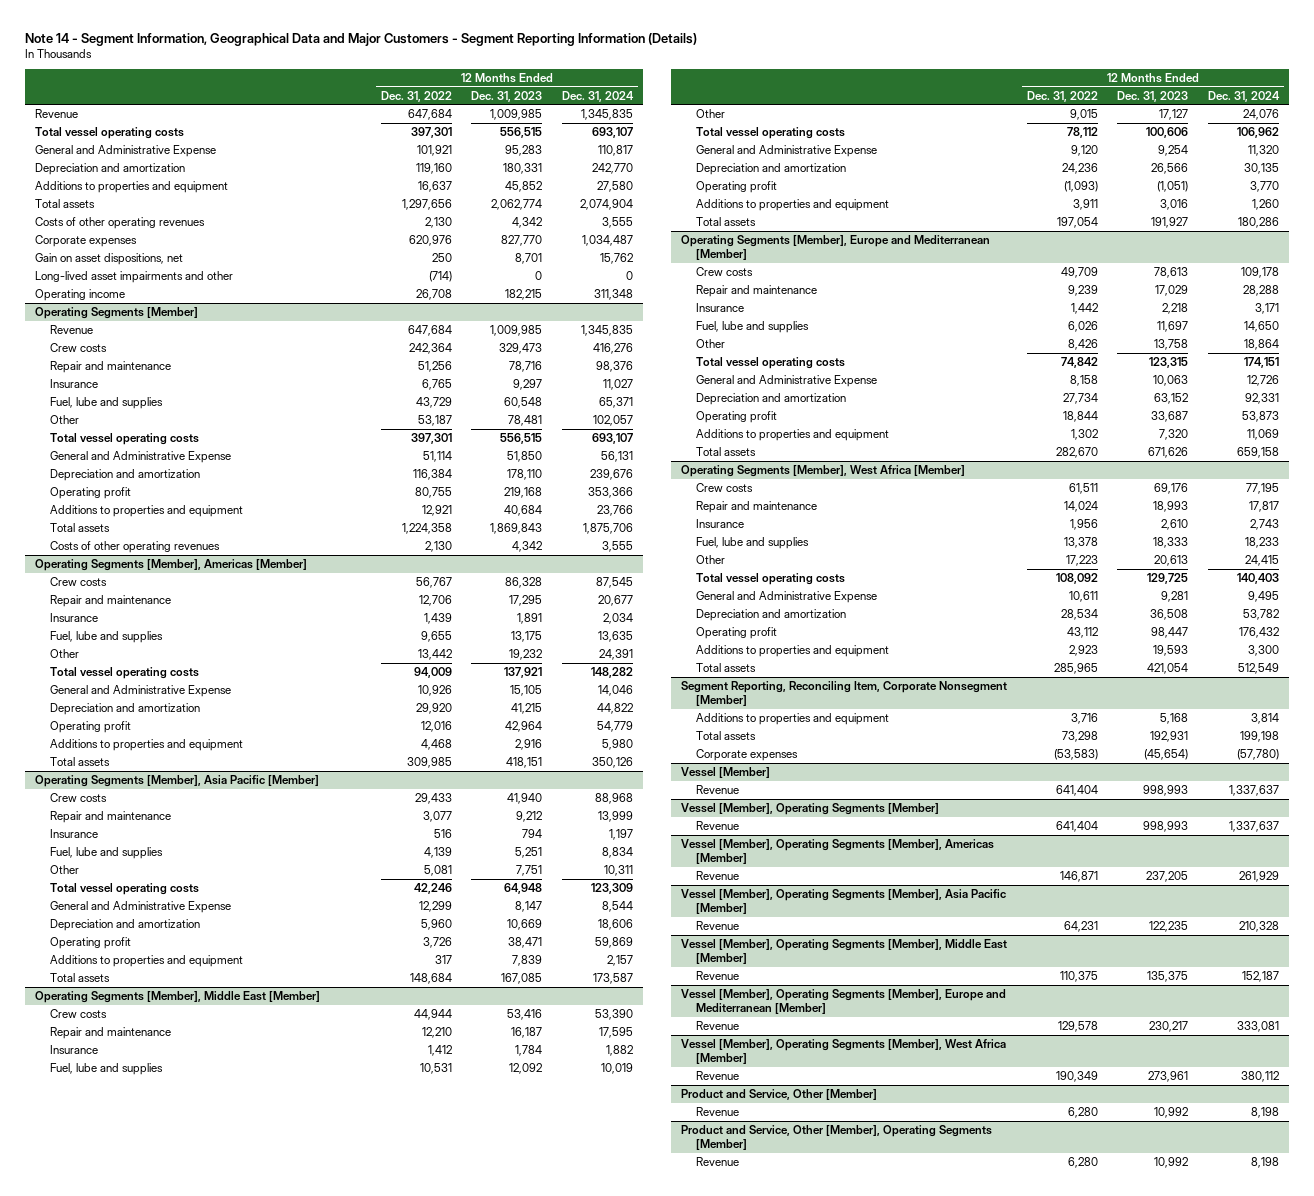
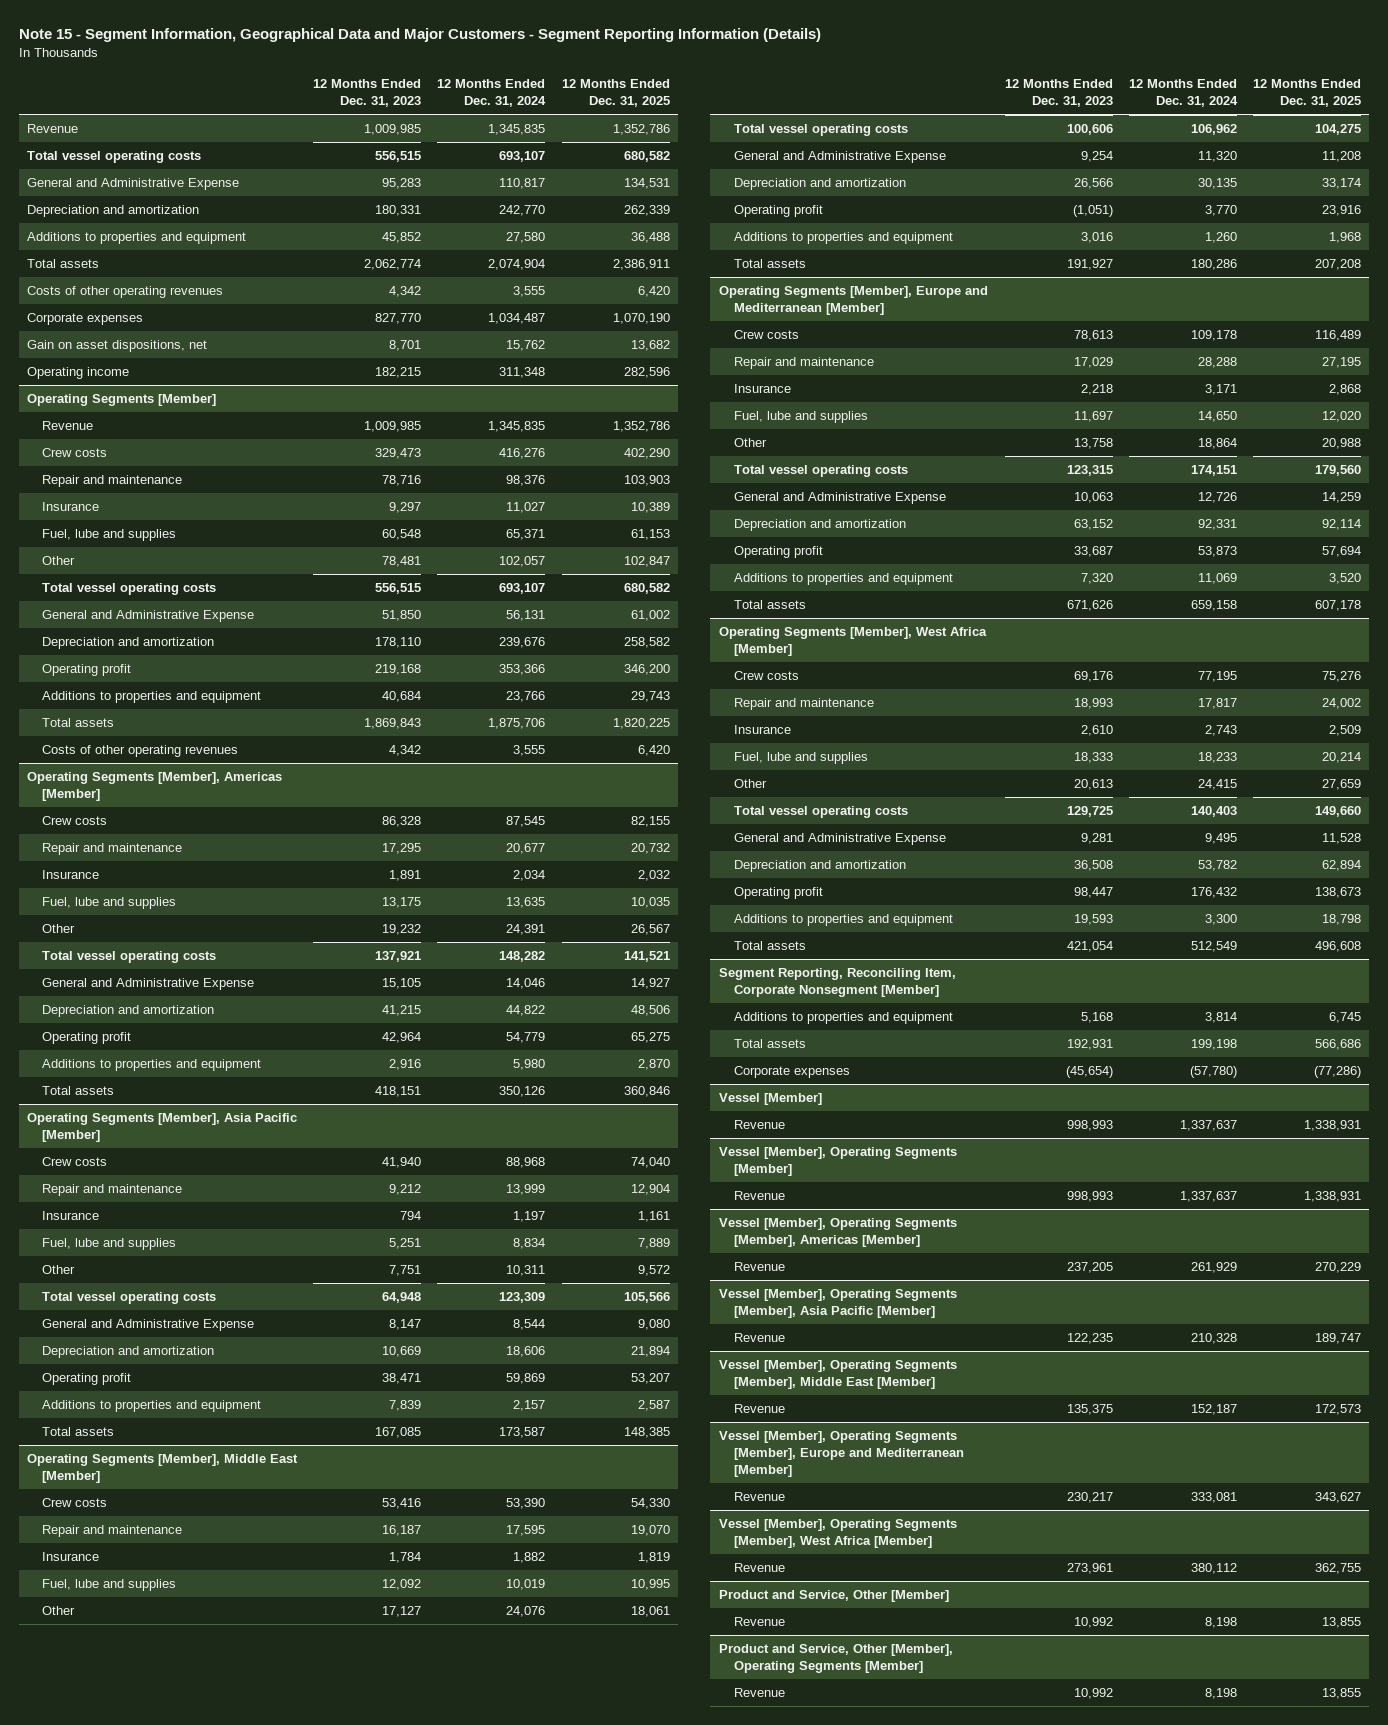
[25,32,698,46] Note 14 - Segment Information, Geographical Data and Major Customers - Segment Reporting Information (Details) -> [18,28,821,43] Note 15 - Segment Information, Geographical Data and Major Customers - Segment Reporting Information (Details)
[380,90,452,102] Dec. 31, 2022 -> none
none -> [561,79,670,108] 12 Months Ended Dec. 31, 2025
[34,270,233,283] Long-lived asset impairments and other -> none

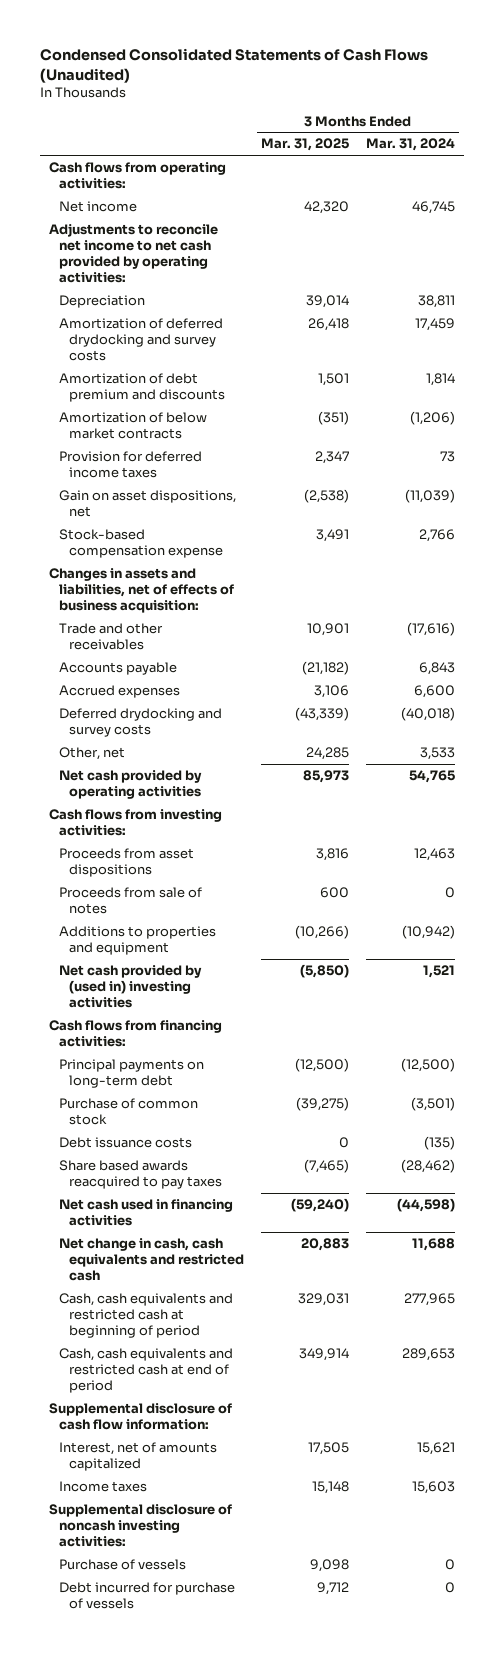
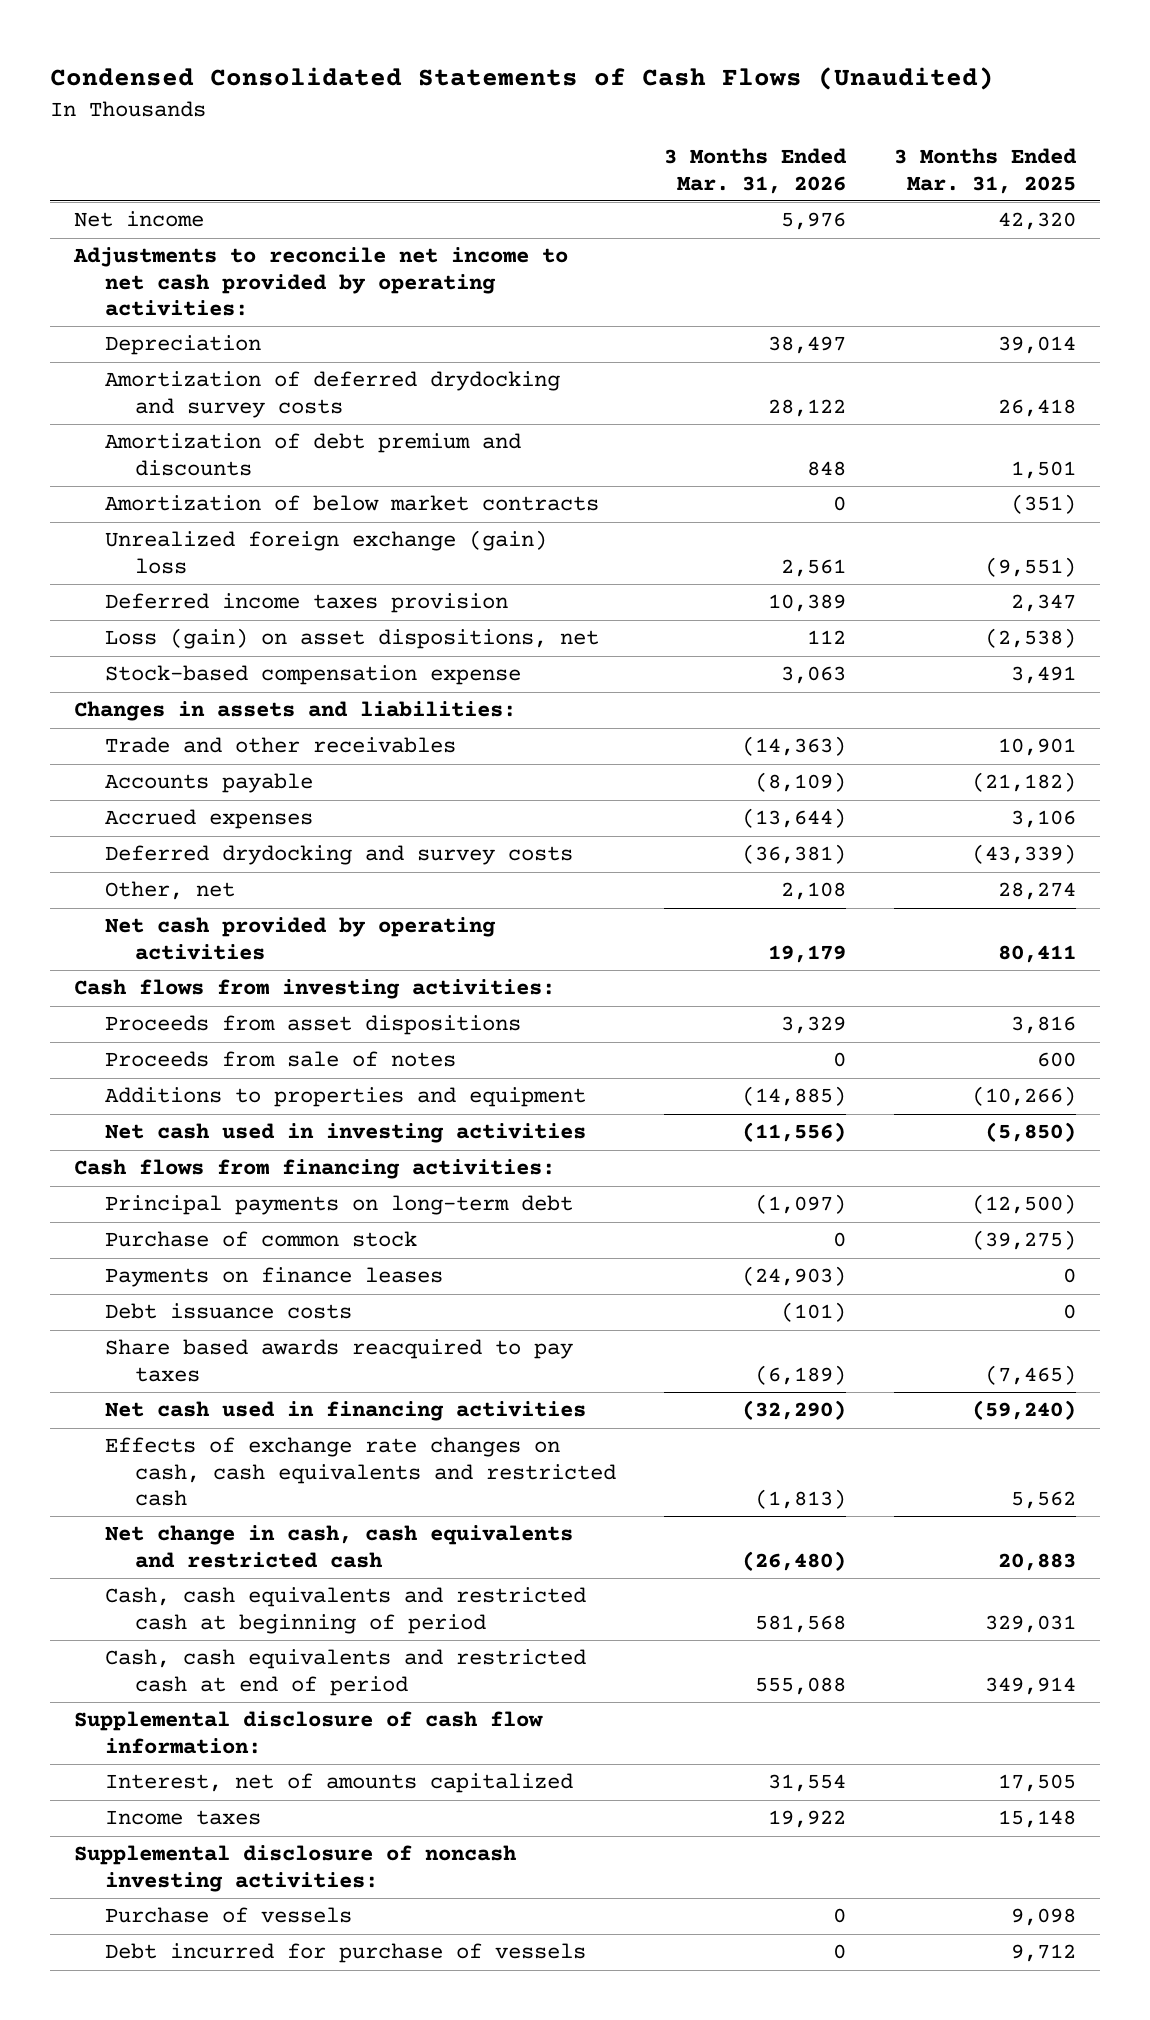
[366,138,456,152] Mar. 31, 2024 -> none
none -> [664,148,848,194] 3 Months Ended Mar. 31, 2026
[48,161,226,190] Cash flows from operating activities: -> none
none -> [104,530,547,574] Unrealized foreign exchange (gain) loss
[58,450,202,479] Provision for deferred income taxes -> [104,593,508,614] Deferred income taxes provision
[58,489,236,518] Gain on asset dispositions, net -> [104,628,599,650] Loss (gain) on asset dispositions, net
[48,567,234,614] Changes in assets and liabilities, net of effects of business acquisition: -> [73,701,516,722] Changes in assets and liabilities:
[306,746,350,760] 24,285 -> [997,882,1076,901] 28,274
[303,769,350,783] 85,973 -> [997,944,1076,963] 80,411
[58,964,202,1009] Net cash provided by (used in) investing activities -> [104,1123,586,1144] Net cash used in investing activities
none -> [104,1267,443,1288] Payments on finance leases
none -> [104,1437,617,1507] Effects of exchange rate changes on cash, cash equivalents and restricted cash

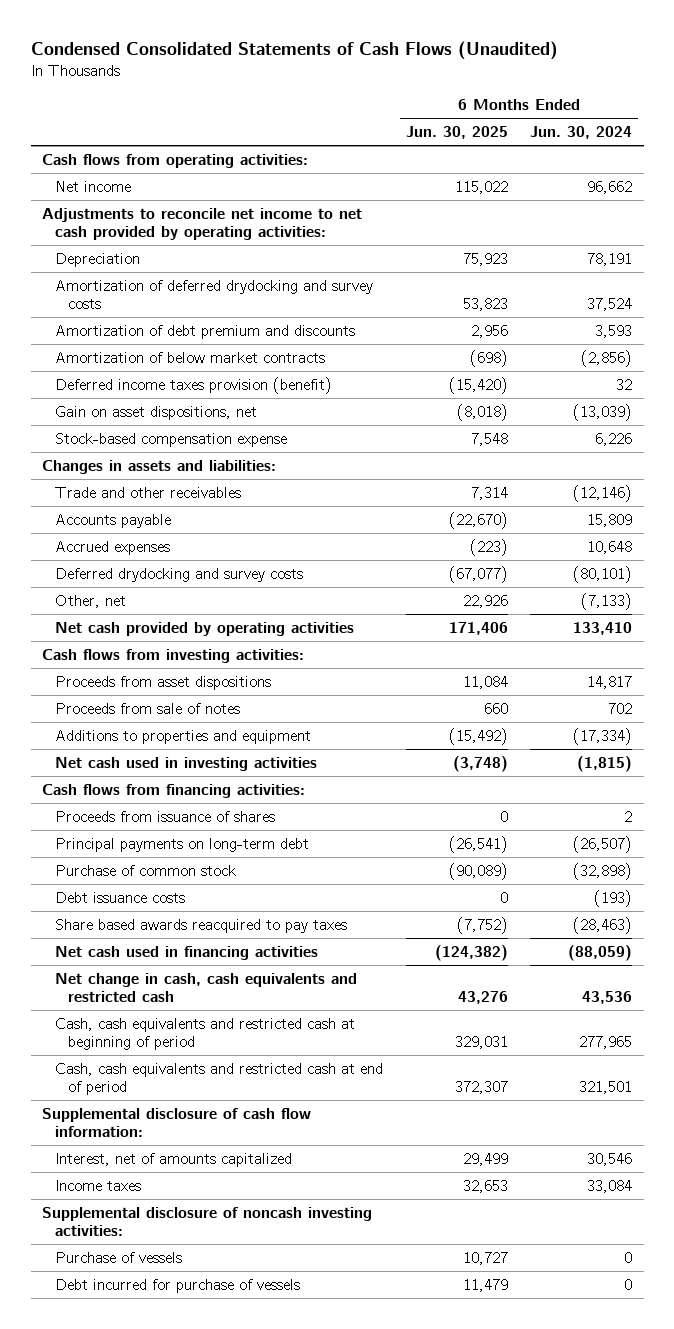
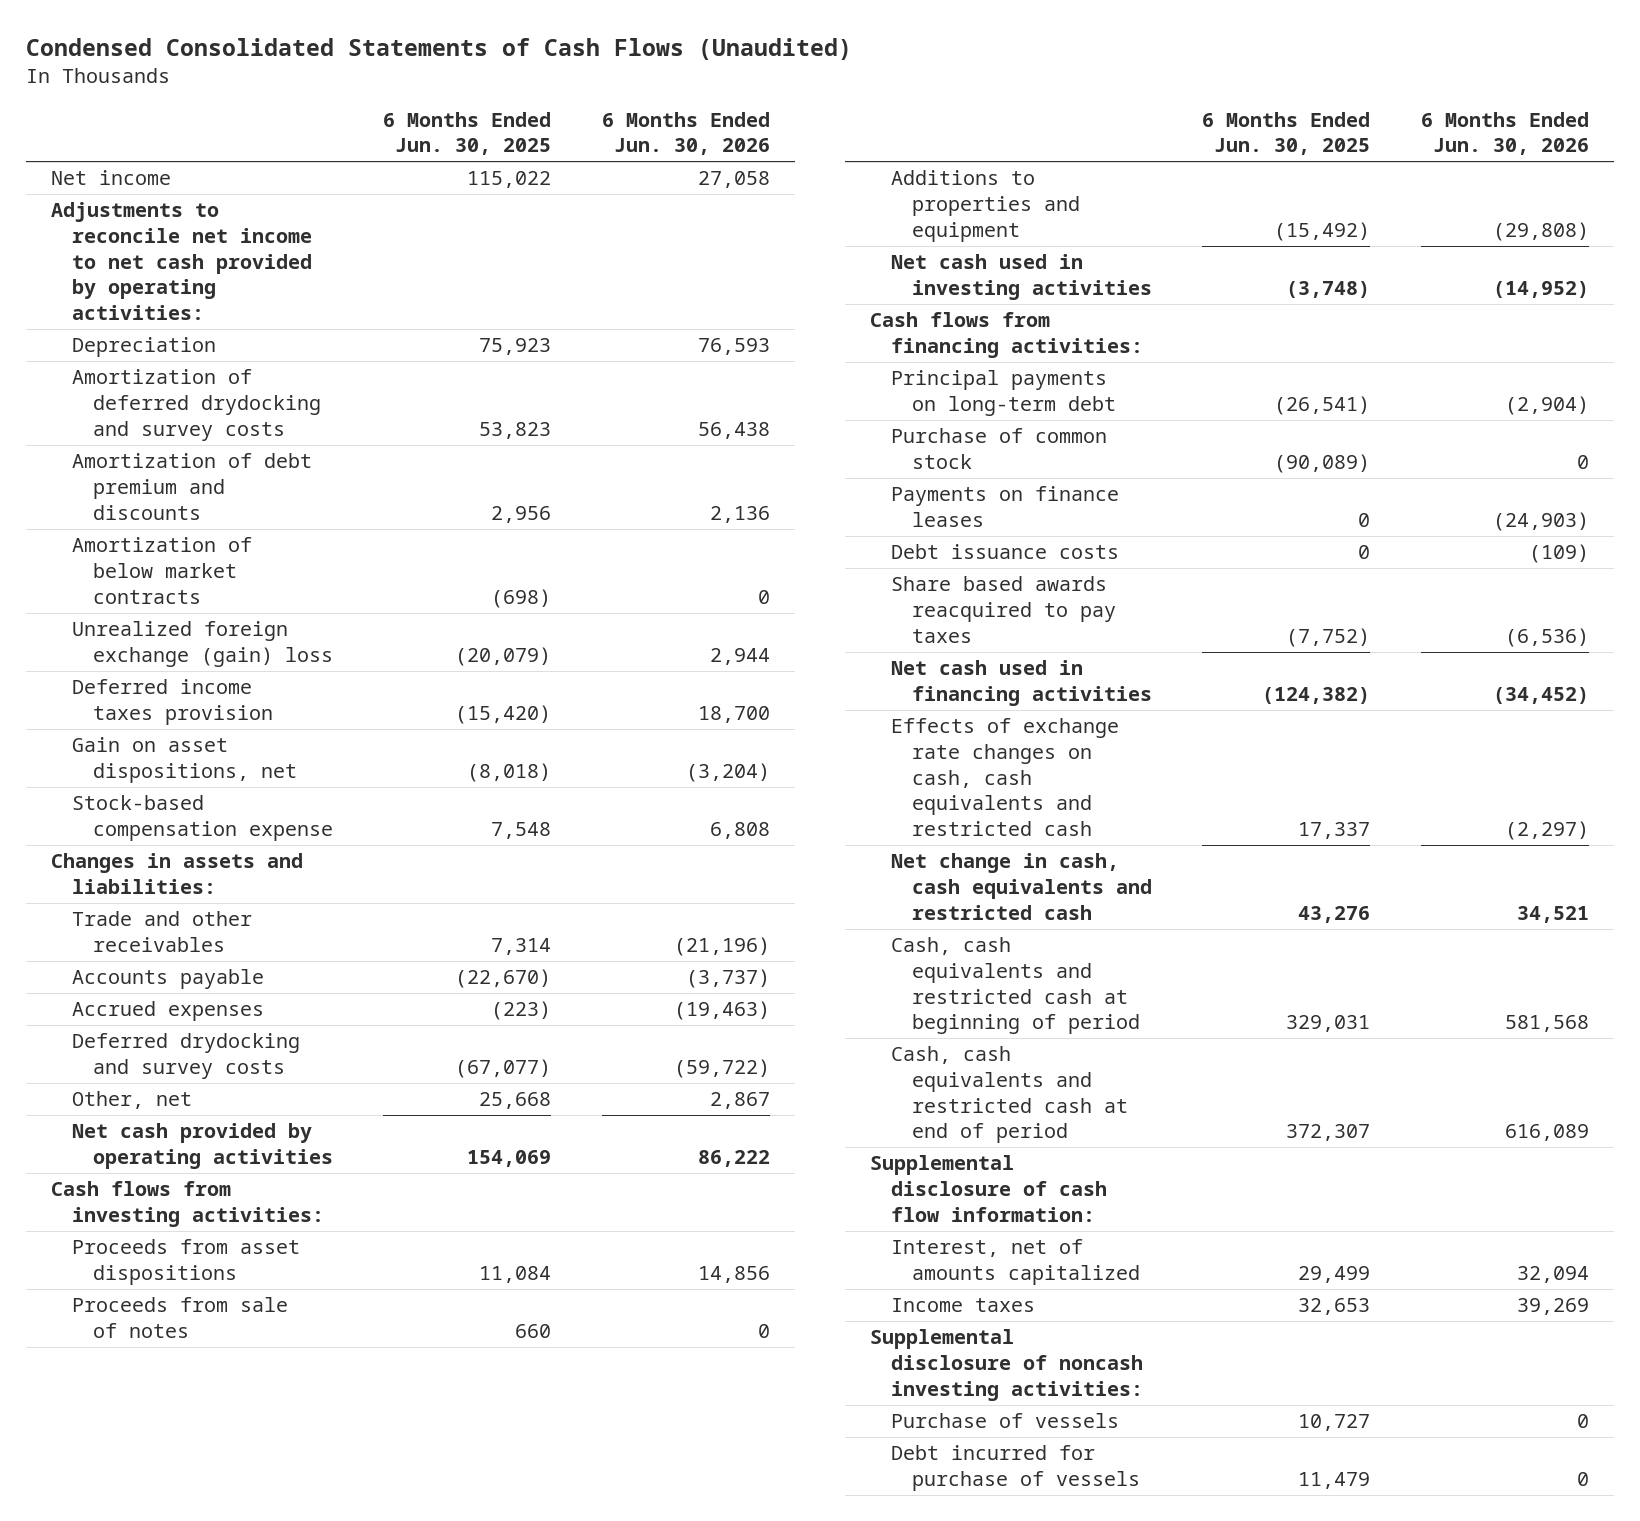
[530,126,633,140] Jun. 30, 2024 -> none
none -> [601,111,770,156] 6 Months Ended Jun. 30, 2026
[42,153,309,168] Cash flows from operating activities: -> none
none -> [71,621,333,667] Unrealized foreign exchange (gain) loss
[55,376,333,394] Deferred income taxes provision (benefit) -> [71,679,273,725] Deferred income taxes provision
[462,594,508,608] 22,926 -> [479,1092,552,1110] 25,668
[448,621,508,635] 171,406 -> [467,1149,552,1167] 154,069
[55,810,276,822] Proceeds from issuance of shares -> none
none -> [890,486,1119,527] Payments on finance leases
none -> [890,718,1119,836] Effects of exchange rate changes on cash, cash equivalents and restricted cash

